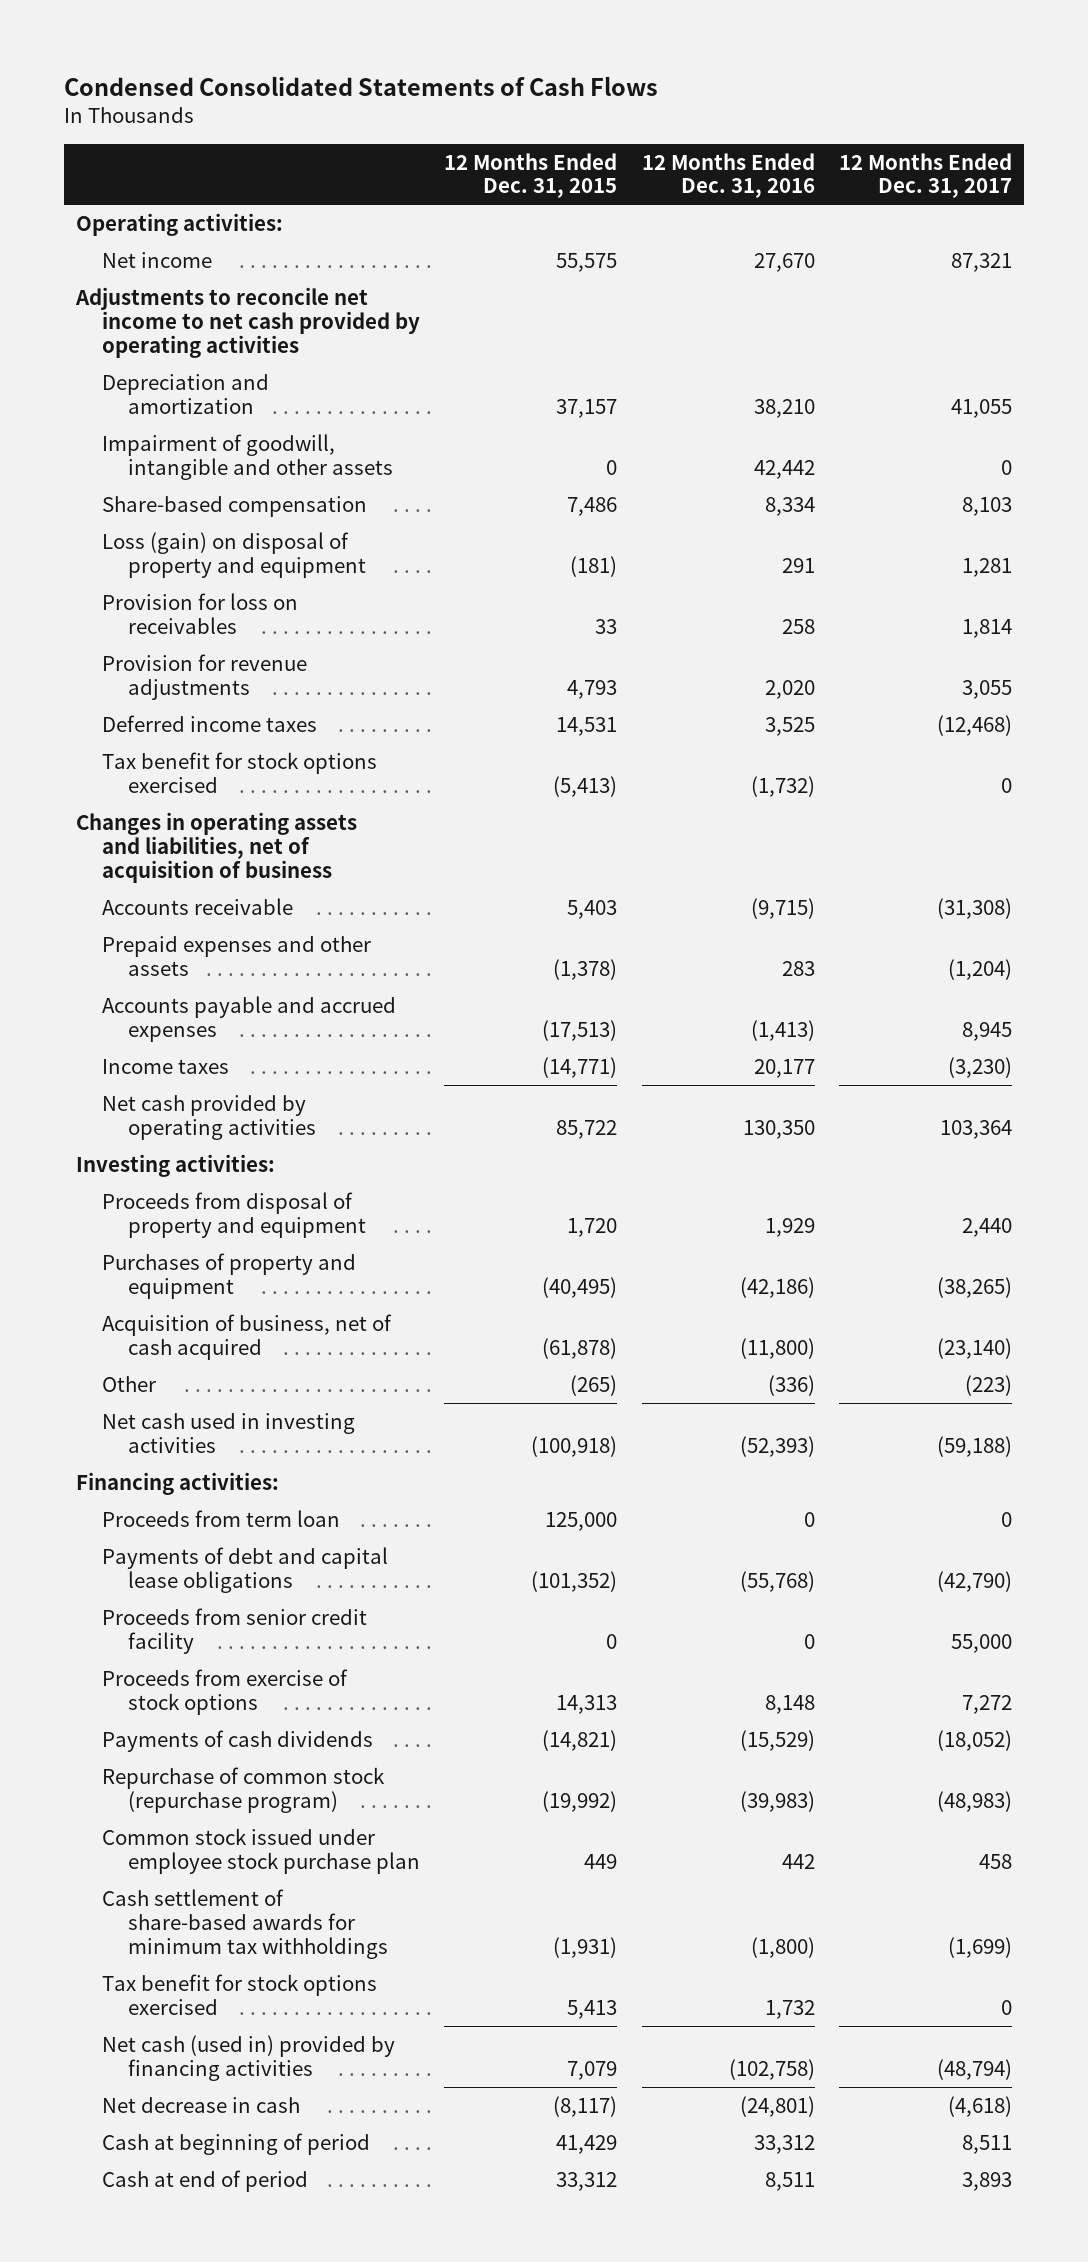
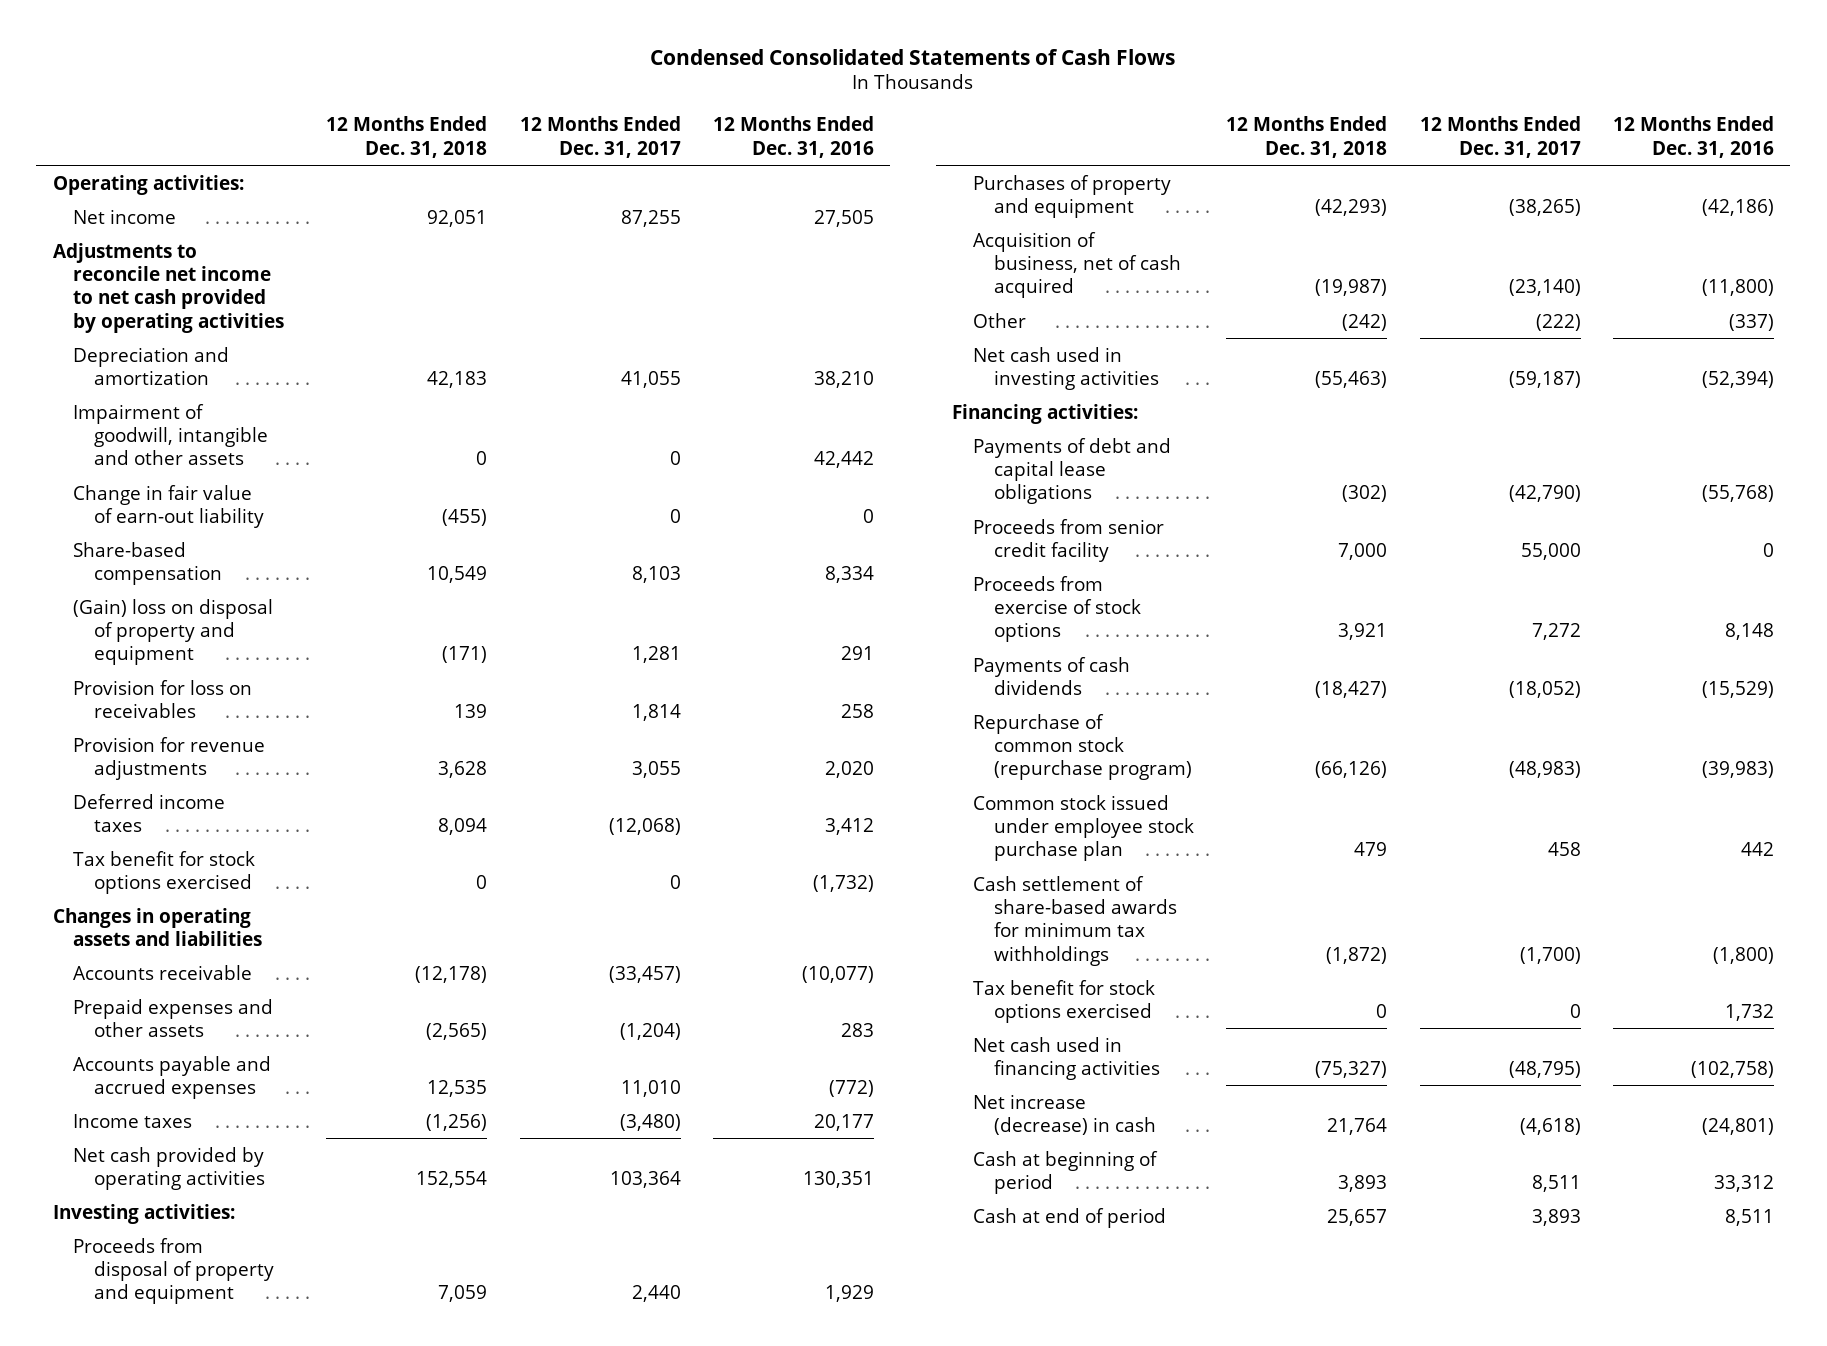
[444,152,618,199] 12 Months Ended Dec. 31, 2015 -> none
none -> [326,116,488,158] 12 Months Ended Dec. 31, 2018
[753,252,815,272] 27,670 -> [814,209,875,227] 27,505
[951,252,1013,272] 87,321 -> [620,209,681,227] 87,255
none -> [73,484,264,528] Change in fair value of earn-out liability
[101,531,366,578] Loss (gain) on disposal of property and equipment -> [73,598,274,666] (Gain) loss on disposal of property and equipment
[764,716,815,736] 3,525 -> [825,817,875,835] 3,412
[937,714,1013,736] (12,468) -> [608,817,681,835] (12,068)
[76,811,358,883] Changes in operating assets and liabilities, net of acquisition of business -> [52,907,263,946] Changes in operating assets and liabilities
[750,897,815,919] (9,715) -> [802,965,875,983] (10,077)
[937,897,1013,919] (31,308) -> [608,965,681,983] (33,457)
[750,1019,815,1041] (1,413) -> [829,1079,875,1097] (772)
[962,1021,1013,1041] 8,945 -> [620,1079,681,1097] 11,010
[948,1056,1013,1078] (3,230) -> [619,1113,681,1131] (3,480)
[742,1119,815,1139] 130,350 -> [803,1170,875,1188] 130,351
[767,1374,815,1396] (336) -> [1729,313,1775,331] (337)
[965,1374,1013,1396] (223) -> [1535,313,1581,331] (222)
[739,1435,815,1457] (52,393) -> [1702,370,1775,388] (52,394)
[937,1435,1013,1457] (59,188) -> [1508,370,1581,388] (59,187)
[101,1509,340,1527] Proceeds from term loan -> none
[948,1936,1013,1958] (1,699) -> [1519,946,1581,964] (1,700)
[101,2034,395,2081] Net cash (used in) provided by financing activities -> [973,1036,1160,1080] Net cash used in financing activities
[937,2058,1013,2080] (48,794) -> [1508,1060,1581,1078] (48,795)
[101,2096,300,2113] Net decrease in cash -> [973,1093,1156,1135] Net increase (decrease) in cash

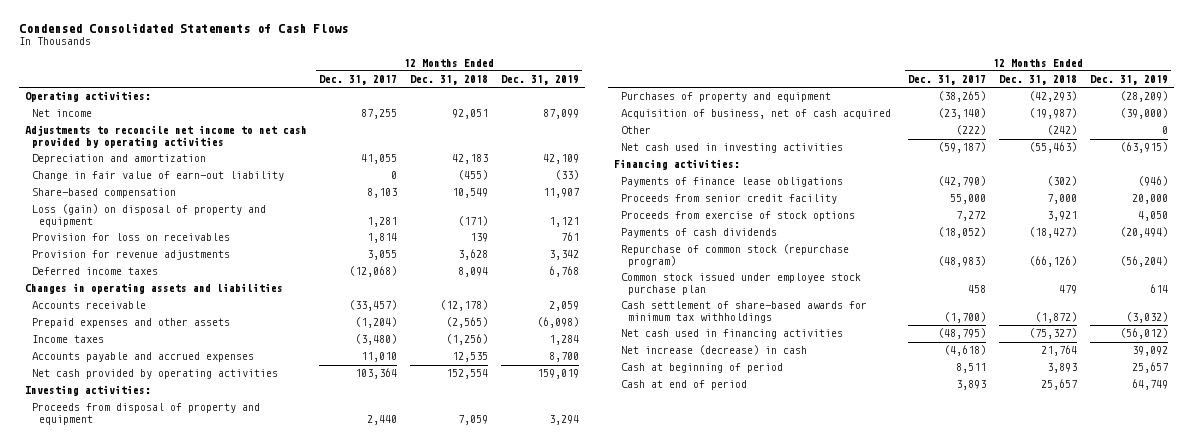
[713,116,875,158] 12 Months Ended Dec. 31, 2016 -> none
none -> [500,75,579,86] Dec. 31, 2019
[73,403,268,466] Impairment of goodwill, intangible and other assets -> none
[73,598,274,666] (Gain) loss on disposal of property and equipment -> [31,204,266,227] Loss (gain) on disposal of property and equipment
[73,850,256,894] Tax benefit for stock options exercised -> none
[73,1055,272,1099] Accounts payable and accrued expenses -> [31,352,254,363] Accounts payable and accrued expenses
[973,437,1172,505] Payments of debt and capital lease obligations -> [620,177,843,188] Payments of finance lease obligations
[973,979,1156,1023] Tax benefit for stock options exercised -> none

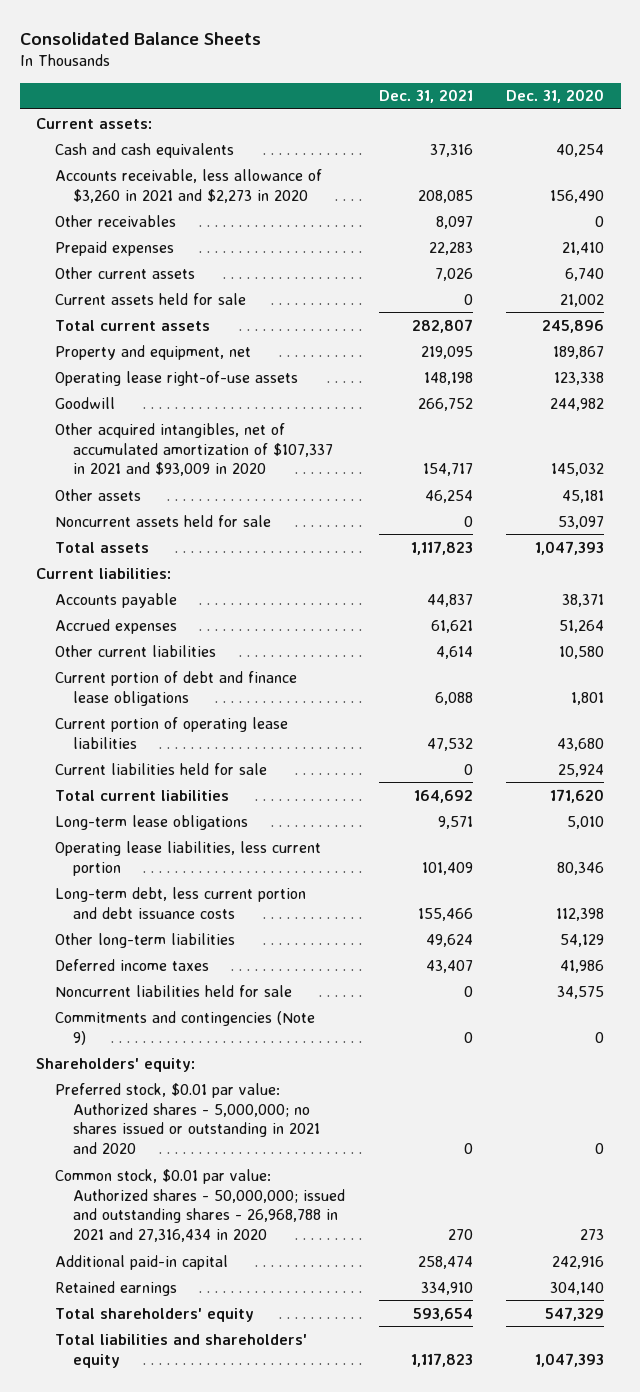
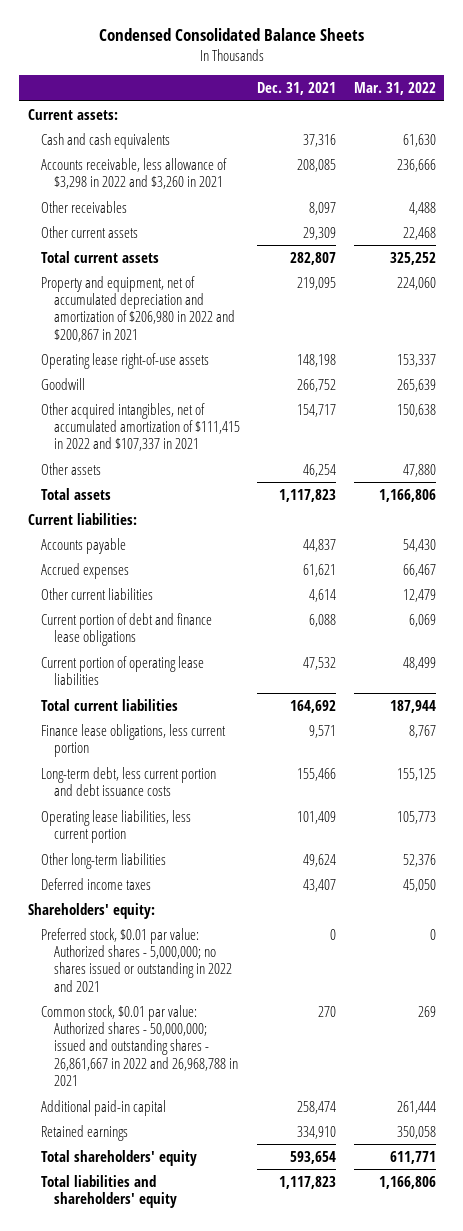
[19,31,261,45] Consolidated Balance Sheets -> [98,28,364,42] Condensed Consolidated Balance Sheets
[506,89,605,104] Dec. 31, 2020 -> none
none -> [353,82,436,96] Mar. 31, 2022
[54,168,322,203] Accounts receivable, less allowance of $3,260 in 2021 and $2,273 in 2020 -> [40,157,227,190] Accounts receivable, less allowance of $3,298 in 2022 and $3,260 in 2021
[54,240,174,256] Prepaid expenses -> none
[54,292,246,305] Current assets held for sale -> none
[434,267,473,281] 7,026 -> [303,226,337,240] 29,309
[54,344,251,360] Property and equipment, net -> [40,275,235,342] Property and equipment, net of accumulated depreciation and amortization of $206,980 in 2022 and $200,867 in 2021
[54,422,334,477] Other acquired intangibles, net of accumulated amortization of $107,337 in 2021 and $93,009 in 2020 -> [40,402,240,452] Other acquired intangibles, net of accumulated amortization of $111,415 in 2022 and $107,337 in 2021
[54,514,271,527] Noncurrent assets held for sale -> none
[54,762,267,775] Current liabilities held for sale -> none
[54,814,248,830] Long-term lease obligations -> [40,723,226,758] Finance lease obligations, less current portion
[54,840,321,876] Operating lease liabilities, less current portion -> [40,809,191,844] Operating lease liabilities, less current portion
[54,984,292,997] Noncurrent liabilities held for sale -> none
[54,1010,315,1045] Commitments and contingencies (Note 9) -> none
[54,1082,321,1155] Preferred stock, $0.01 par value: Authorized shares - 5,000,000; no shares issued or outstanding in 2021 and 2020 -> [40,927,232,992] Preferred stock, $0.01 par value: Authorized shares - 5,000,000; no shares issued or outstanding in 2022 and 2021
[54,1168,346,1243] Common stock, $0.01 par value: Authorized shares - 50,000,000; issued and outstanding shares - 26,968,788 in 2021 and 27,316,434 in 2020 -> [40,1004,238,1087] Common stock, $0.01 par value: Authorized shares - 50,000,000; issued and outstanding shares - 26,861,667 in 2022 and 26,968,788 in 2021

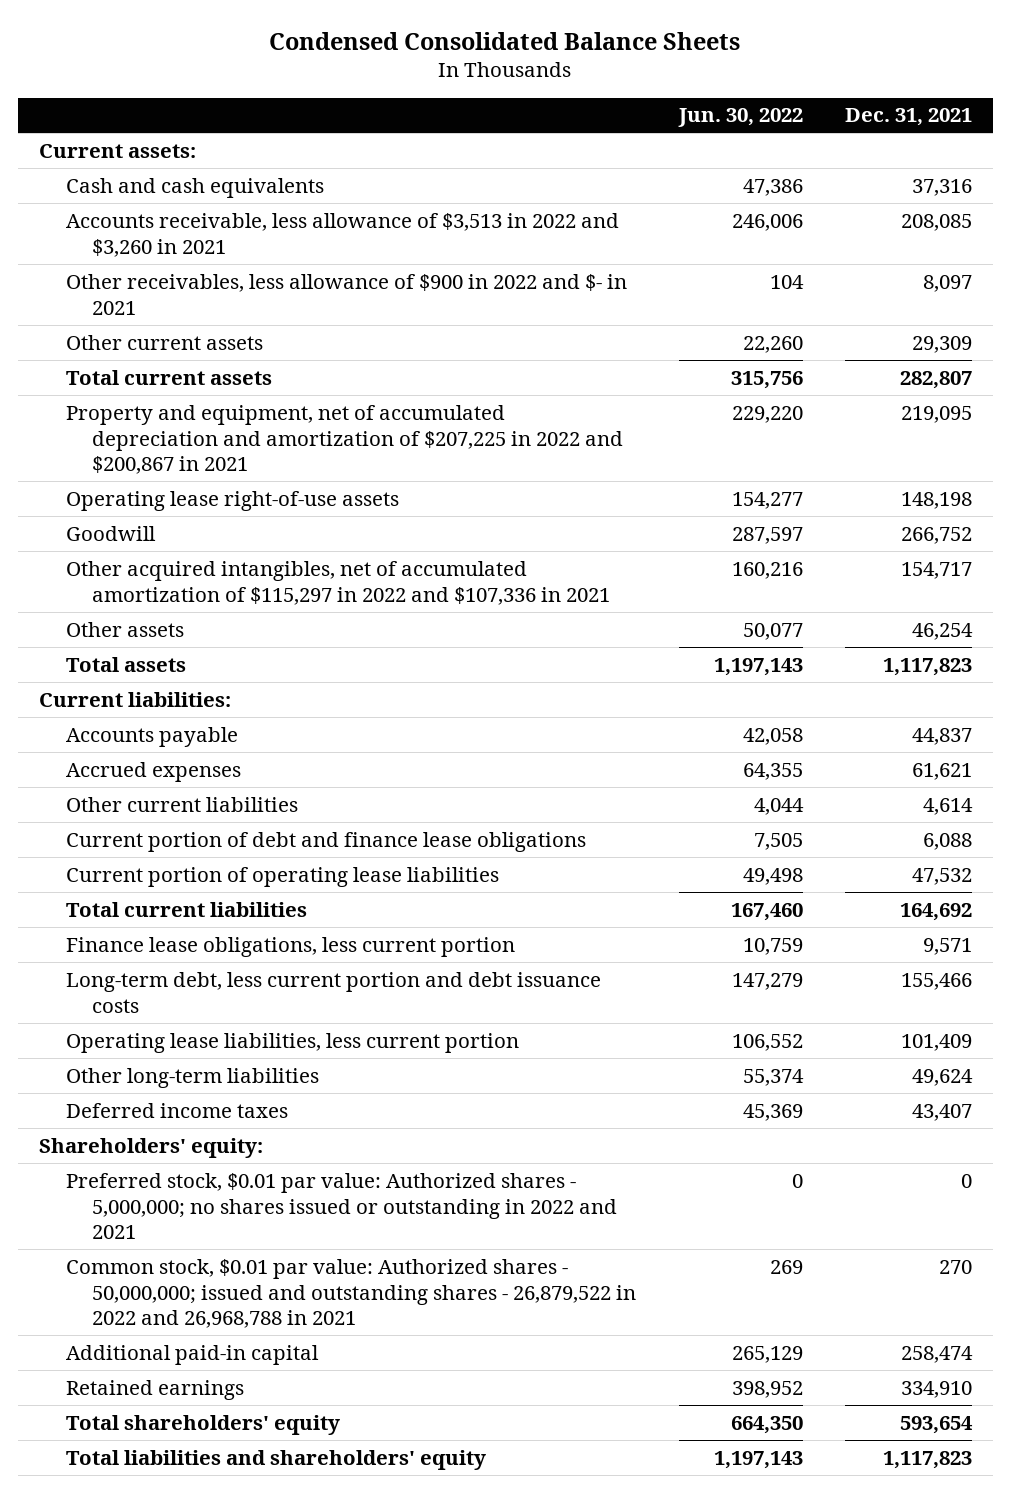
[353,82,436,96] Mar. 31, 2022 -> none
none -> [677,108,803,128] Jun. 30, 2022
[40,157,227,190] Accounts receivable, less allowance of $3,298 in 2022 and $3,260 in 2021 -> [65,212,619,257] Accounts receivable, less allowance of $3,513 in 2022 and $3,260 in 2021
[40,200,127,213] Other receivables -> [65,273,627,315] Other receivables, less allowance of $900 in 2022 and $- in 2021
[40,275,235,342] Property and equipment, net of accumulated depreciation and amortization of $206,980 in 2022 and $200,867 in 2021 -> [65,404,624,475] Property and equipment, net of accumulated depreciation and amortization of $207,225 in 2022 and $200,867 in 2021
[40,402,240,452] Other acquired intangibles, net of accumulated amortization of $111,415 in 2022 and $107,337 in 2021 -> [65,560,611,605] Other acquired intangibles, net of accumulated amortization of $115,297 in 2022 and $107,336 in 2021
[40,1004,238,1087] Common stock, $0.01 par value: Authorized shares - 50,000,000; issued and outstanding shares - 26,861,667 in 2022 and 26,968,788 in 2021 -> [65,1258,637,1329] Common stock, $0.01 par value: Authorized shares - 50,000,000; issued and outstanding shares - 26,879,522 in 2022 and 26,968,788 in 2021

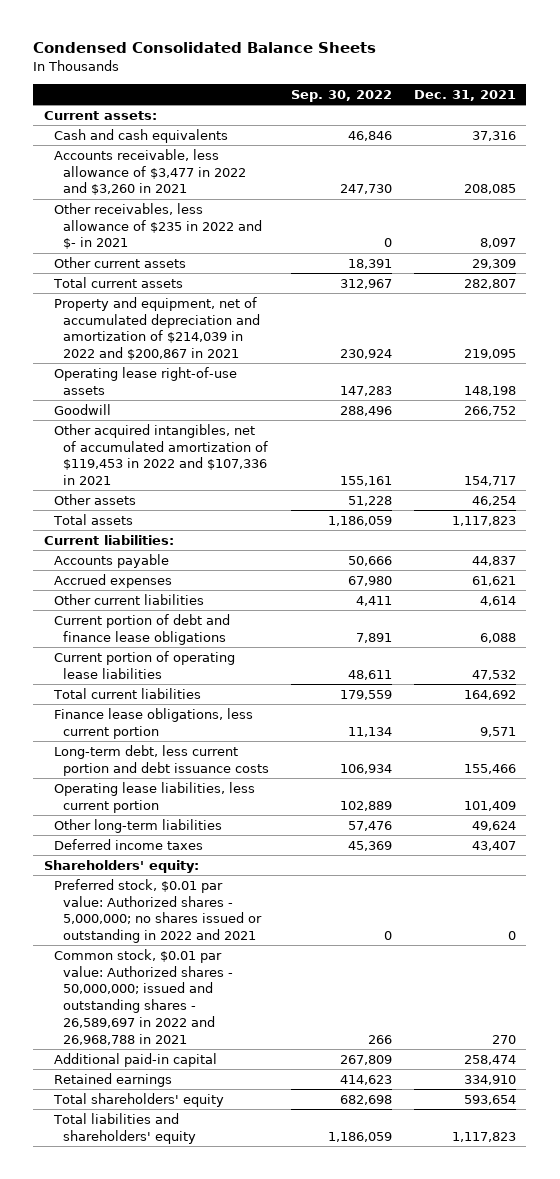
[677,108,803,128] Jun. 30, 2022 -> none
none -> [290,89,392,102] Sep. 30, 2022
[65,212,619,257] Accounts receivable, less allowance of $3,513 in 2022 and $3,260 in 2021 -> [53,148,247,196] Accounts receivable, less allowance of $3,477 in 2022 and $3,260 in 2021
[65,273,627,315] Other receivables, less allowance of $900 in 2022 and $- in 2021 -> [53,202,263,250] Other receivables, less allowance of $235 in 2022 and $- in 2021
[65,404,624,475] Property and equipment, net of accumulated depreciation and amortization of $207,225 in 2022 and $200,867 in 2021 -> [53,296,261,361] Property and equipment, net of accumulated depreciation and amortization of $214,039 in 2022 and $200,867 in 2021
[65,560,611,605] Other acquired intangibles, net of accumulated amortization of $115,297 in 2022 and $107,336 in 2021 -> [53,423,269,486] Other acquired intangibles, net of accumulated amortization of $119,453 in 2022 and $107,336 in 2021
[65,1258,637,1329] Common stock, $0.01 par value: Authorized shares - 50,000,000; issued and outstanding shares - 26,879,522 in 2022 and 26,968,788 in 2021 -> [53,948,234,1045] Common stock, $0.01 par value: Authorized shares - 50,000,000; issued and outstanding shares - 26,589,697 in 2022 and 26,968,788 in 2021

